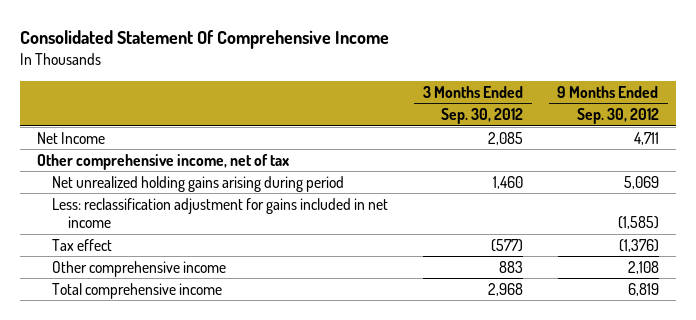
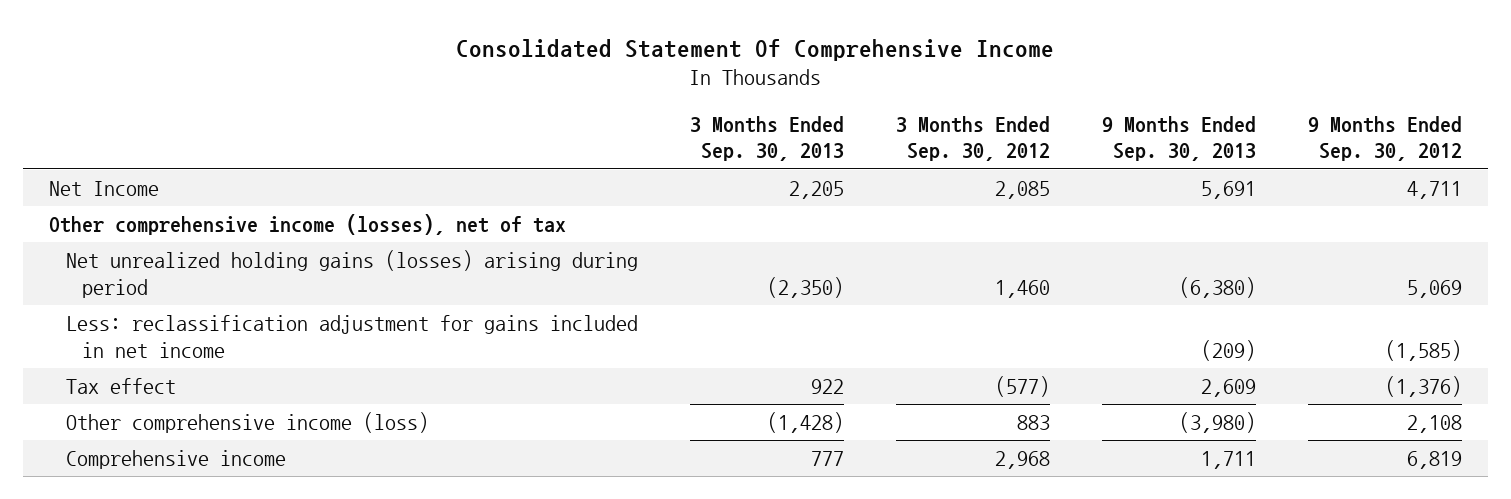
none -> [689,115,844,162] 3 Months Ended Sep. 30, 2013
none -> [1101,115,1256,162] 9 Months Ended Sep. 30, 2013
[37,153,290,170] Other comprehensive income, net of tax -> [48,213,566,235] Other comprehensive income (losses), net of tax
[52,175,345,192] Net unrealized holding gains arising during period -> [65,249,638,298] Net unrealized holding gains (losses) arising during period
[52,260,227,277] Other comprehensive income -> [65,411,429,433] Other comprehensive income (loss)
[52,282,223,299] Total comprehensive income -> [65,449,286,469] Comprehensive income

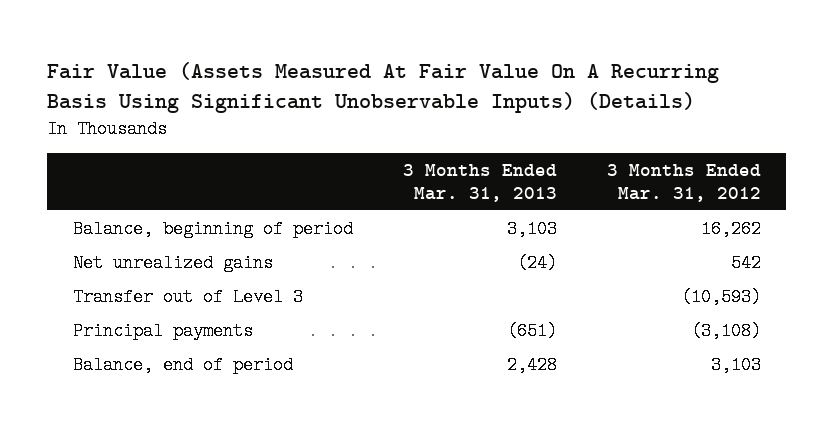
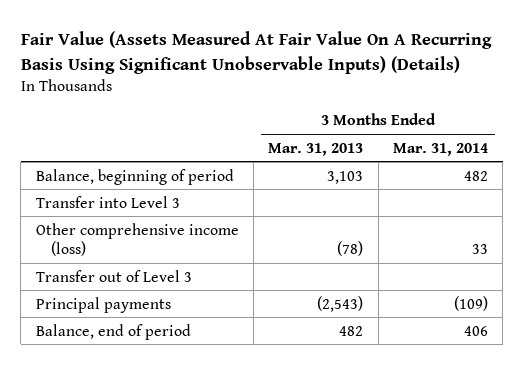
[606,164,761,202] 3 Months Ended Mar. 31, 2012 -> none
none -> [392,142,488,156] Mar. 31, 2014
[72,253,273,272] Net unrealized gains -> none
none -> [35,195,180,208] Transfer into Level 3
none -> [35,222,239,256] Other comprehensive income (loss)
[506,321,557,340] (651) -> [317,295,364,312] (2,543)
[506,355,557,374] 2,428 -> [339,325,364,336] 482

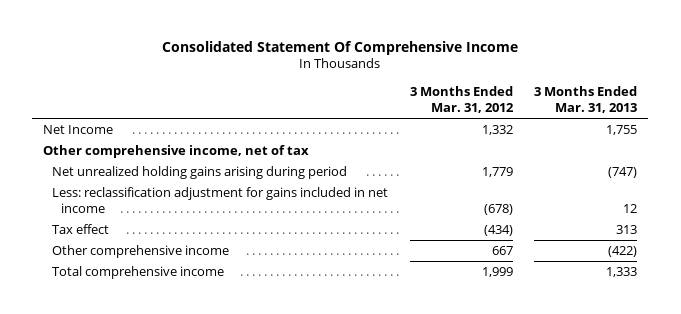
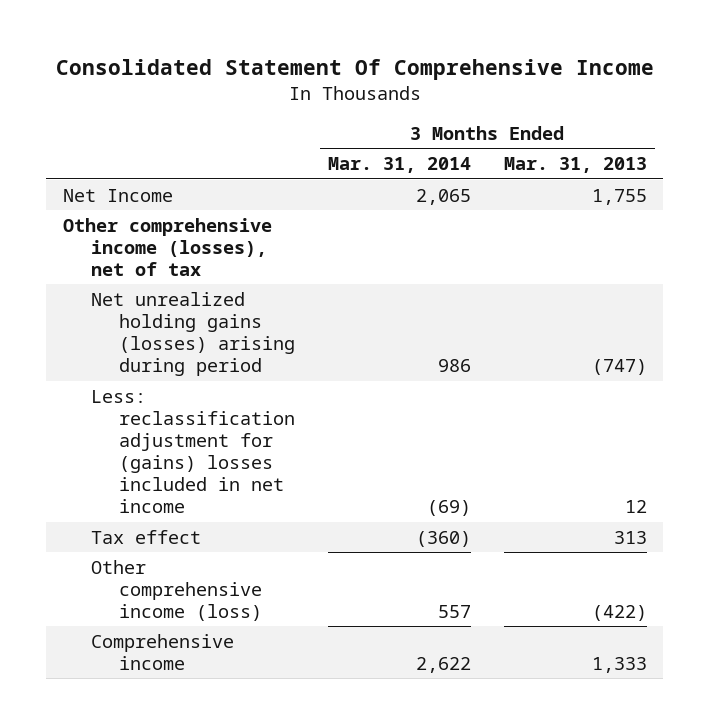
[409,85,514,113] 3 Months Ended Mar. 31, 2012 -> none
none -> [327,157,471,174] Mar. 31, 2014
[43,145,310,159] Other comprehensive income, net of tax -> [62,217,272,276] Other comprehensive income (losses), net of tax
[52,166,348,180] Net unrealized holding gains arising during period -> [90,291,295,376] Net unrealized holding gains (losses) arising during period
[52,187,389,214] Less: reclassification adjustment for gains included in net income -> [90,389,295,514] Less: reclassification adjustment for (gains) losses included in net income
[52,245,230,259] Other comprehensive income -> [90,559,262,621] Other comprehensive income (loss)
[52,266,225,280] Total comprehensive income -> [90,633,234,670] Comprehensive income

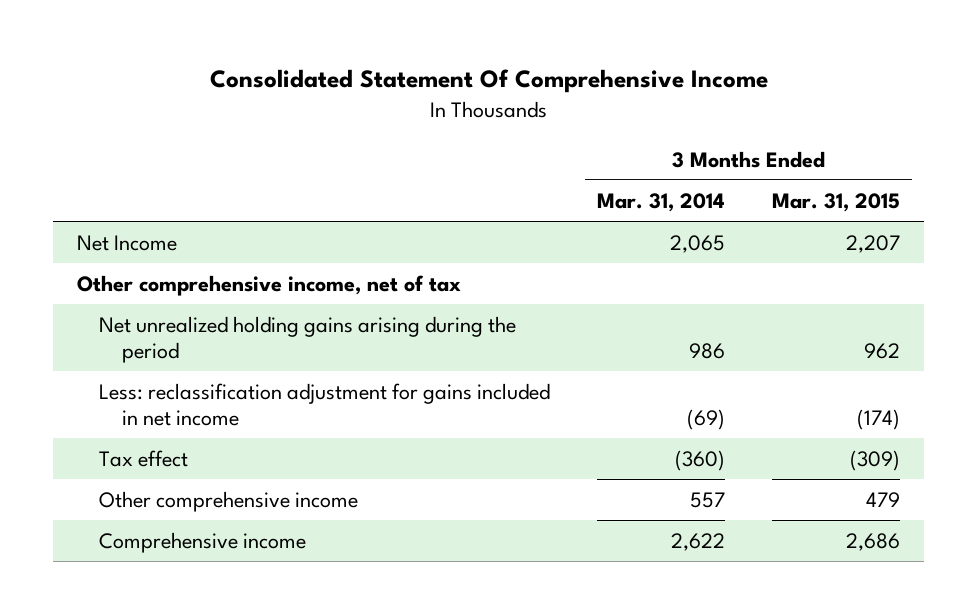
[503,157,647,174] Mar. 31, 2013 -> none
none -> [772,192,901,212] Mar. 31, 2015
[62,217,272,276] Other comprehensive income (losses), net of tax -> [76,274,461,296] Other comprehensive income, net of tax
[90,291,295,376] Net unrealized holding gains (losses) arising during period -> [99,315,517,363] Net unrealized holding gains arising during the period
[90,389,295,514] Less: reclassification adjustment for (gains) losses included in net income -> [99,382,551,426] Less: reclassification adjustment for gains included in net income
[90,559,262,621] Other comprehensive income (loss) -> [99,490,359,512] Other comprehensive income

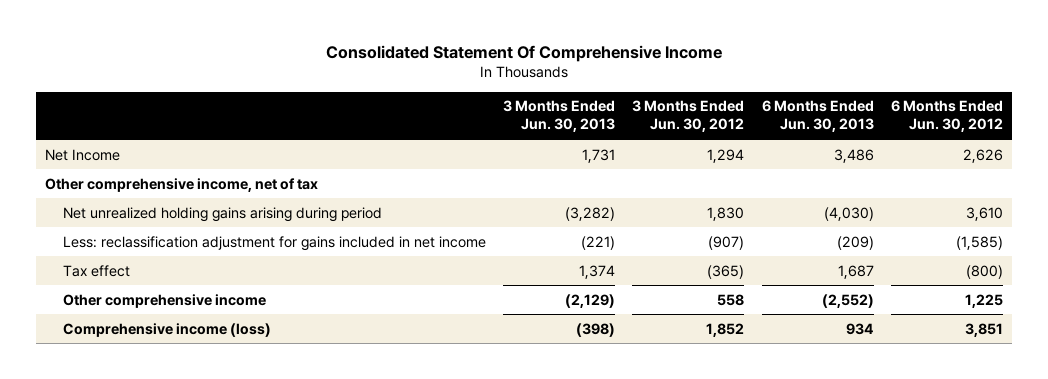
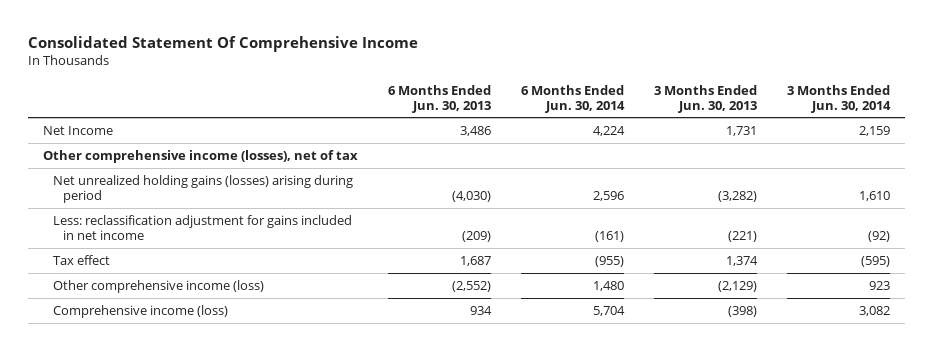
[632,100,745,133] 3 Months Ended Jun. 30, 2012 -> none
[891,100,1004,133] 6 Months Ended Jun. 30, 2012 -> none
none -> [520,84,625,113] 6 Months Ended Jun. 30, 2014
none -> [787,84,892,113] 3 Months Ended Jun. 30, 2014
[44,177,318,192] Other comprehensive income, net of tax -> [42,149,358,163] Other comprehensive income (losses), net of tax
[62,206,382,222] Net unrealized holding gains arising during period -> [52,174,353,203] Net unrealized holding gains (losses) arising during period
[62,293,266,308] Other comprehensive income -> [52,279,264,293] Other comprehensive income (loss)

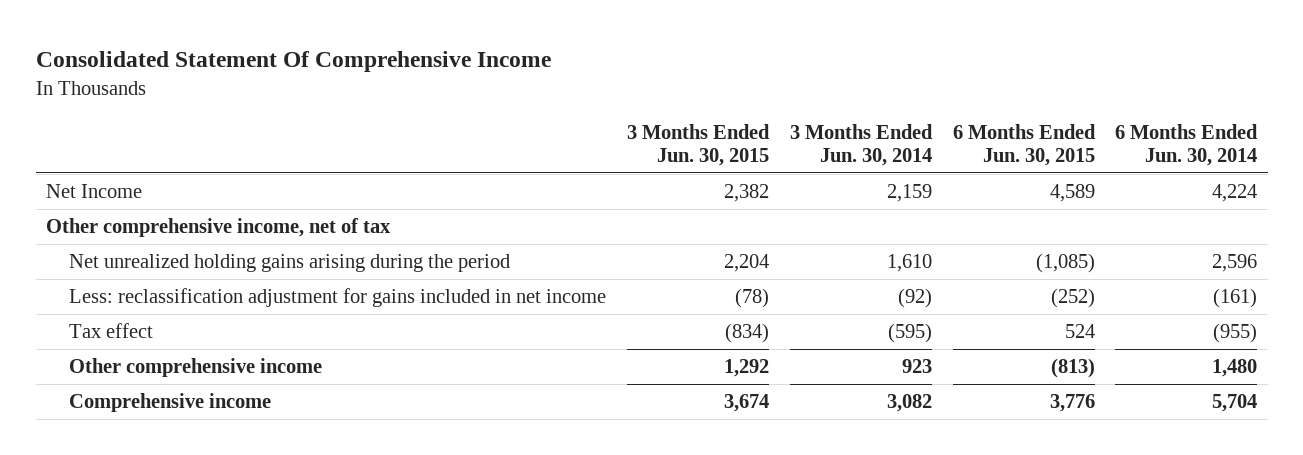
[387,84,491,113] 6 Months Ended Jun. 30, 2013 -> none
[653,84,757,113] 3 Months Ended Jun. 30, 2013 -> none
none -> [627,123,771,167] 3 Months Ended Jun. 30, 2015
none -> [952,123,1096,167] 6 Months Ended Jun. 30, 2015
[42,149,358,163] Other comprehensive income (losses), net of tax -> [46,217,392,237] Other comprehensive income, net of tax
[52,174,353,203] Net unrealized holding gains (losses) arising during period -> [69,253,511,272] Net unrealized holding gains arising during the period
[52,279,264,293] Other comprehensive income (loss) -> [69,357,323,377] Other comprehensive income
[52,304,228,318] Comprehensive income (loss) -> [69,392,272,412] Comprehensive income

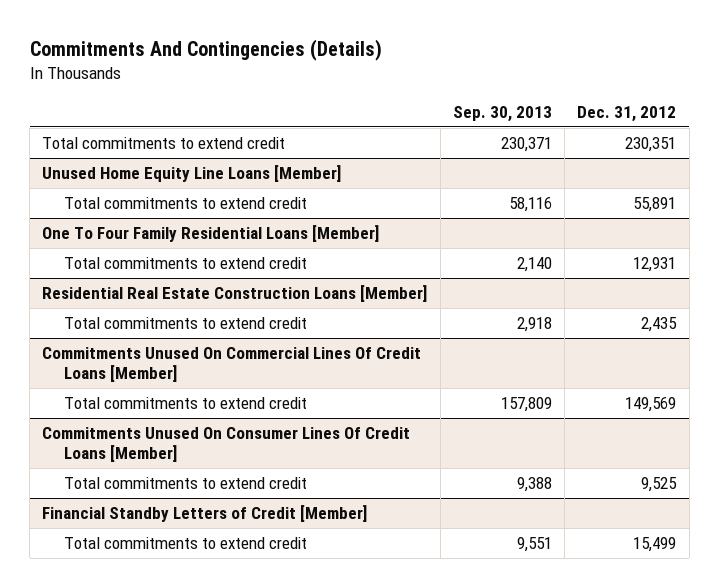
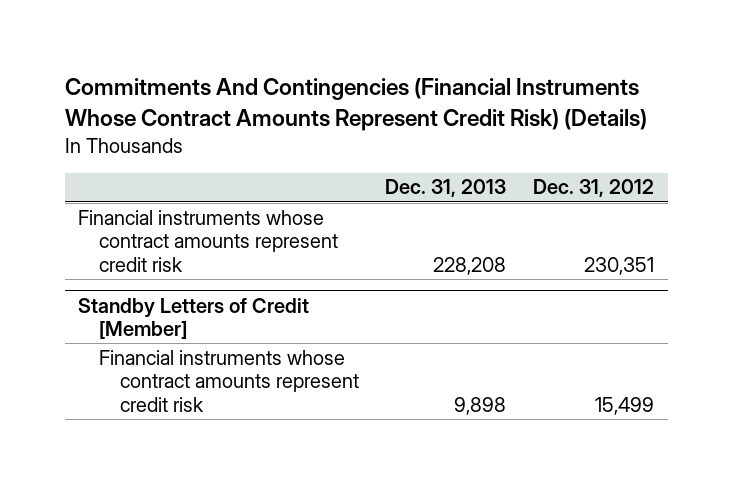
[29,39,382,62] Commitments And Contingencies (Details) -> [64,78,647,132] Commitments And Contingencies (Financial Instruments Whose Contract Amounts Represent Credit Risk) (Details)
[452,105,552,122] Sep. 30, 2013 -> none
none -> [385,179,507,198] Dec. 31, 2013
[42,165,342,183] Unused Home Equity Line Loans [Member] -> none
[63,197,307,210] Total commitments to extend credit -> none
[42,225,380,243] One To Four Family Residential Loans [Member] -> none
[63,257,307,270] Total commitments to extend credit -> none
[42,285,428,303] Residential Real Estate Construction Loans [Member] -> none
[63,317,307,330] Total commitments to extend credit -> none
[42,347,422,383] Commitments Unused On Commercial Lines Of Credit Loans [Member] -> none
[63,397,307,410] Total commitments to extend credit -> none
[42,427,411,463] Commitments Unused On Consumer Lines Of Credit Loans [Member] -> none
[63,477,307,490] Total commitments to extend credit -> none
[42,137,286,150] Total commitments to extend credit -> [78,209,338,272] Financial instruments whose contract amounts represent credit risk
[42,505,368,523] Financial Standby Letters of Credit [Member] -> [78,297,310,340] Standby Letters of Credit [Member]
[63,537,307,550] Total commitments to extend credit -> [98,349,359,412] Financial instruments whose contract amounts represent credit risk

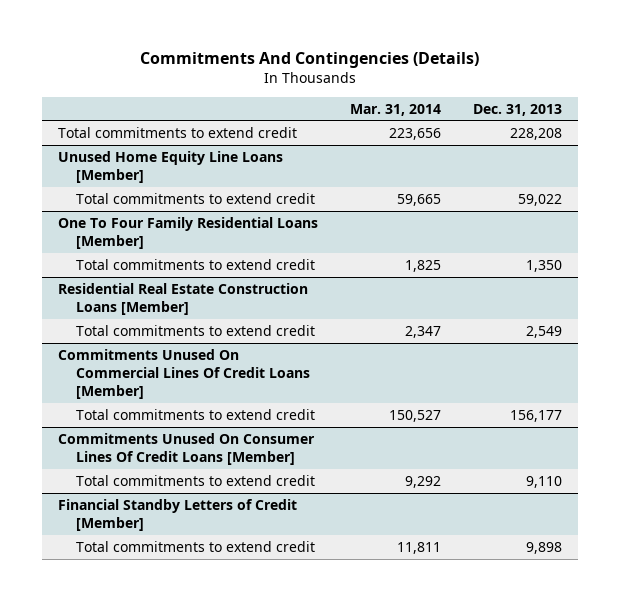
[64,78,647,132] Commitments And Contingencies (Financial Instruments Whose Contract Amounts Represent Credit Risk) (Details) -> [140,51,480,68] Commitments And Contingencies (Details)
[533,179,655,198] Dec. 31, 2012 -> none
none -> [350,103,442,116] Mar. 31, 2014
[78,209,338,272] Financial instruments whose contract amounts represent credit risk -> [58,126,298,138] Total commitments to extend credit
none -> [58,150,284,184] Unused Home Equity Line Loans [Member]
none -> [76,192,316,204] Total commitments to extend credit
none -> [58,216,319,250] One To Four Family Residential Loans [Member]
none -> [76,258,316,270] Total commitments to extend credit
none -> [58,282,309,316] Residential Real Estate Construction Loans [Member]
none -> [76,324,316,336] Total commitments to extend credit
none -> [58,348,311,400] Commitments Unused On Commercial Lines Of Credit Loans [Member]
none -> [76,408,316,420] Total commitments to extend credit
none -> [58,432,316,466] Commitments Unused On Consumer Lines Of Credit Loans [Member]
none -> [76,474,316,486] Total commitments to extend credit
[78,297,310,340] Standby Letters of Credit [Member] -> [58,498,298,532] Financial Standby Letters of Credit [Member]
[98,349,359,412] Financial instruments whose contract amounts represent credit risk -> [76,540,316,552] Total commitments to extend credit

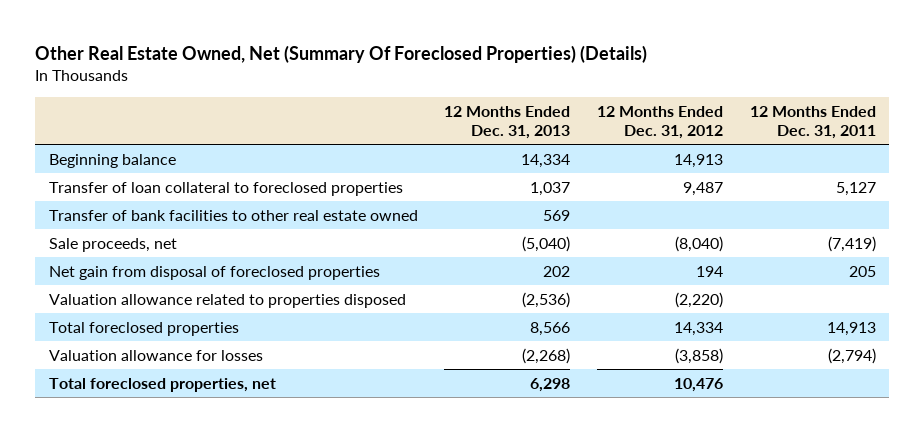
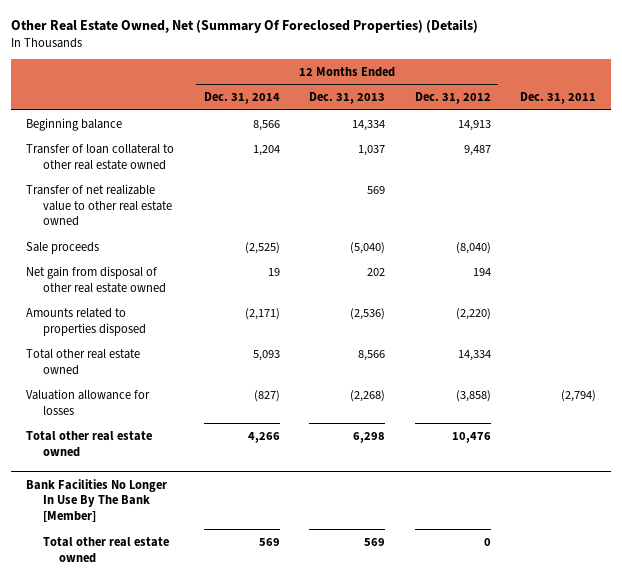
[749,105,876,139] 12 Months Ended Dec. 31, 2011 -> none
none -> [203,92,280,105] Dec. 31, 2014
none -> [520,92,597,105] Dec. 31, 2011
[48,181,403,196] Transfer of loan collateral to foreclosed properties -> [25,143,174,170] Transfer of loan collateral to other real estate owned
[48,209,418,221] Transfer of bank facilities to other real estate owned -> [25,183,172,227] Transfer of net realizable value to other real estate owned
[48,237,177,252] Sale proceeds, net -> [25,241,99,254] Sale proceeds
[48,265,380,280] Net gain from disposal of foreclosed properties -> [25,265,166,293] Net gain from disposal of other real estate owned
[48,293,406,308] Valuation allowance related to properties disposed -> [25,307,146,336] Amounts related to properties disposed
[48,321,239,336] Total foreclosed properties -> [25,348,140,375] Total other real estate owned
[48,377,276,392] Total foreclosed properties, net -> [25,430,152,457] Total other real estate owned
none -> [25,478,167,523] Bank Facilities No Longer In Use By The Bank [Member]
none -> [42,536,169,563] Total other real estate owned

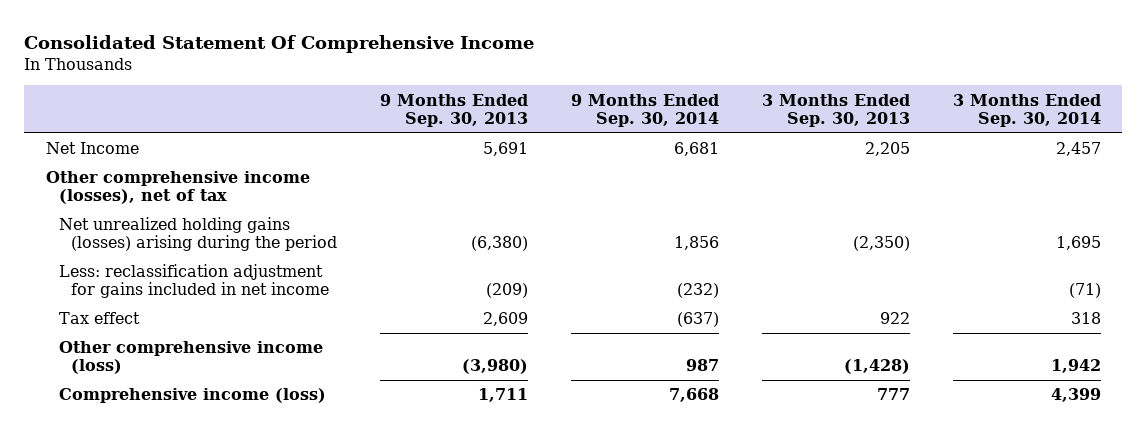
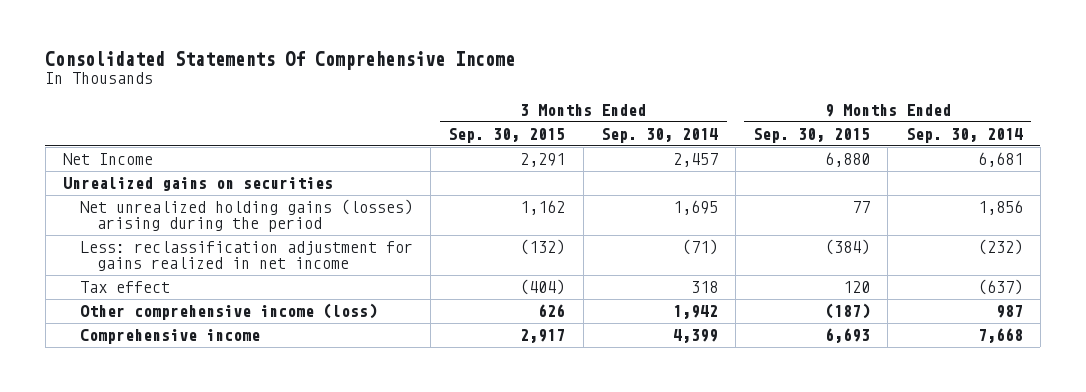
[24,34,535,53] Consolidated Statement Of Comprehensive Income -> [45,51,516,71] Consolidated Statements Of Comprehensive Income
[380,93,529,127] 9 Months Ended Sep. 30, 2013 -> none
[761,93,910,127] 3 Months Ended Sep. 30, 2013 -> none
none -> [448,127,566,143] Sep. 30, 2015
none -> [753,127,871,143] Sep. 30, 2015
[45,171,310,205] Other comprehensive income (losses), net of tax -> none
none -> [63,177,334,192] Unrealized gains on securities
[58,264,330,299] Less: reclassification adjustment for gains included in net income -> [80,241,414,271] Less: reclassification adjustment for gains realized in net income
[58,388,326,404] Comprehensive income (loss) -> [80,329,261,345] Comprehensive income

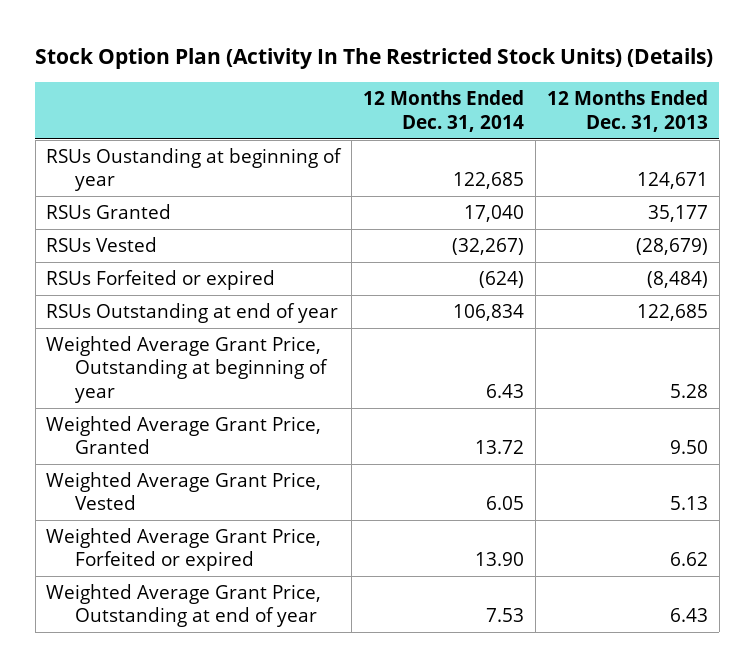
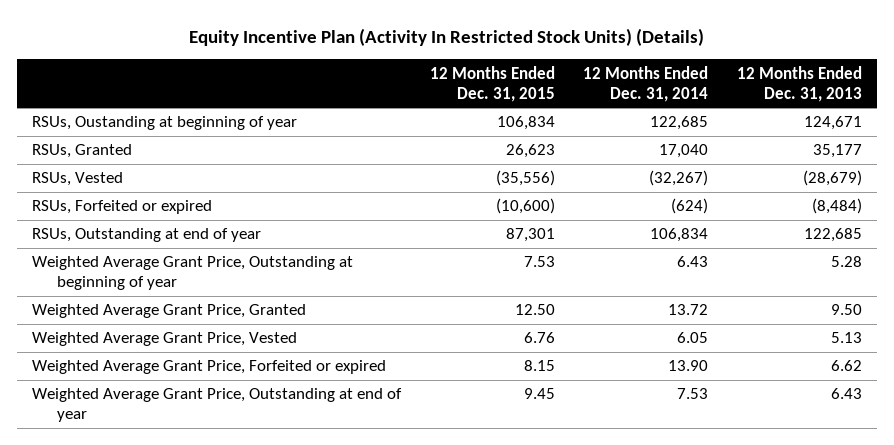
[35,47,714,69] Stock Option Plan (Activity In The Restricted Stock Units) (Details) -> [189,27,705,46] Equity Incentive Plan (Activity In Restricted Stock Units) (Details)
none -> [429,65,555,102] 12 Months Ended Dec. 31, 2015
[46,148,343,192] RSUs Oustanding at beginning of year -> [31,116,297,131] RSUs, Oustanding at beginning of year
[46,204,172,220] RSUs Granted -> [31,144,132,159] RSUs, Granted
[46,237,158,253] RSUs Vested -> [31,172,123,187] RSUs, Vested
[46,270,276,291] RSUs Forfeited or expired -> [31,200,212,215] RSUs, Forfeited or expired
[46,303,339,324] RSUs Outstanding at end of year -> [31,228,261,243] RSUs, Outstanding at end of year

